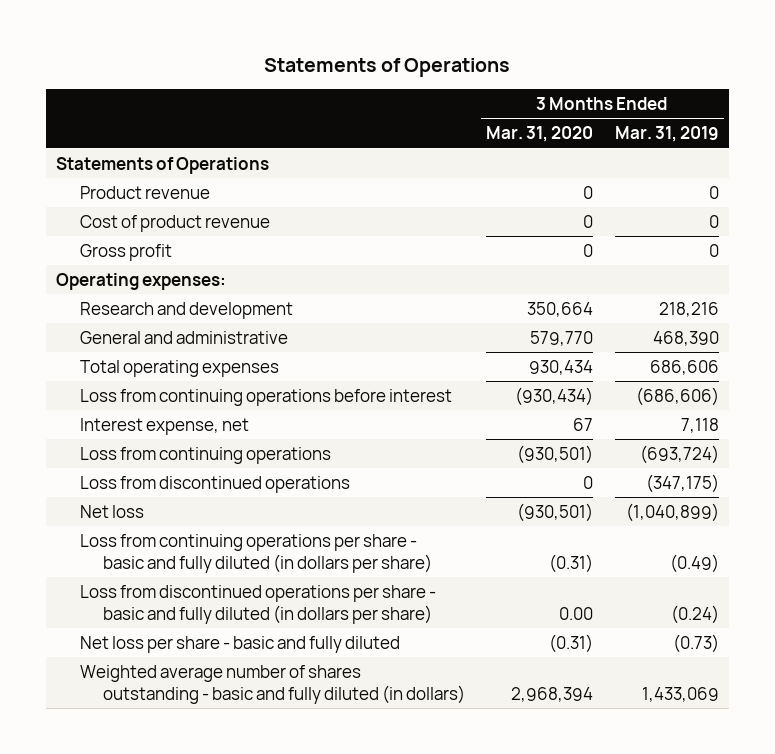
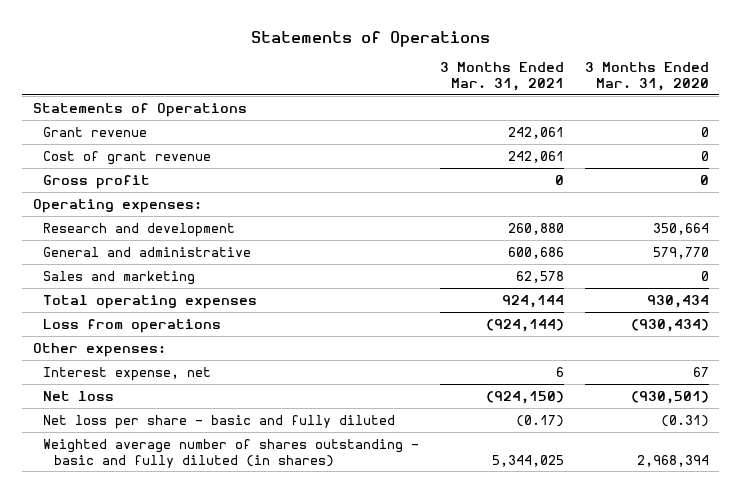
[614,126,719,143] Mar. 31, 2019 -> none
none -> [440,62,565,92] 3 Months Ended Mar. 31, 2021
[79,185,210,199] Product revenue -> [43,126,148,137] Grant revenue
[79,214,270,232] Cost of product revenue -> [43,150,212,165] Cost of grant revenue
none -> [43,270,196,285] Sales and marketing
[79,388,452,406] Loss from continuing operations before interest -> [43,318,222,333] Loss from operations
none -> [32,342,166,357] Other expenses:
[79,446,331,464] Loss from continuing operations -> none
[79,475,350,493] Loss from discontinued operations -> none
[79,533,433,573] Loss from continuing operations per share - basic and fully diluted (in dollars per share) -> none
[79,584,436,624] Loss from discontinued operations per share - basic and fully diluted (in dollars per share) -> none
[79,664,466,704] Weighted average number of shares outstanding - basic and fully diluted (in dollars) -> [43,438,420,468] Weighted average number of shares outstanding - basic and fully diluted (in shares)

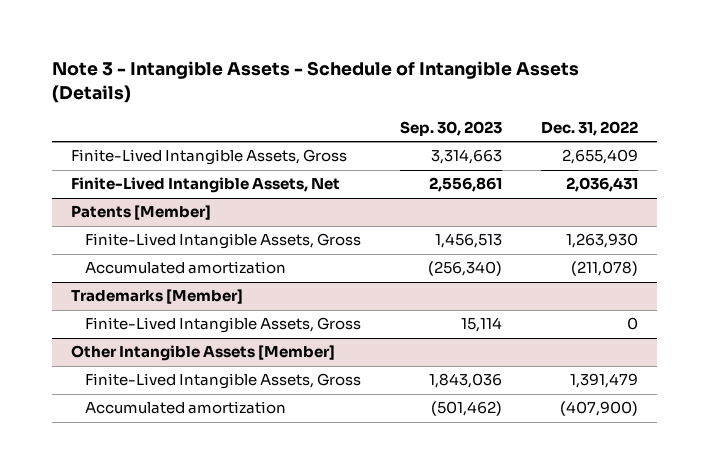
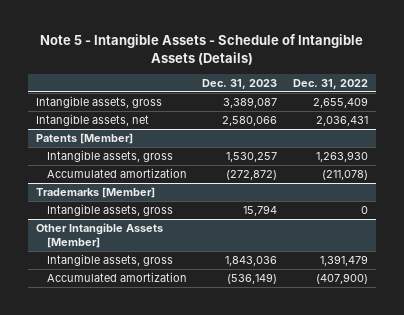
[52,61,580,103] Note 3 - Intangible Assets - Schedule of Intangible Assets (Details) -> [39,34,363,65] Note 5 - Intangible Assets - Schedule of Intangible Assets (Details)
[400,121,503,137] Sep. 30, 2023 -> none
none -> [202,78,278,89] Dec. 31, 2023
[71,149,348,166] Finite-Lived Intangible Assets, Gross -> [35,96,162,109] Intangible assets, gross
[71,177,341,194] Finite-Lived Intangible Assets, Net -> [35,114,149,127] Intangible assets, net
[85,233,362,250] Finite-Lived Intangible Assets, Gross -> [46,150,173,163] Intangible assets, gross
[85,317,362,334] Finite-Lived Intangible Assets, Gross -> [46,204,173,217] Intangible assets, gross
[85,373,362,390] Finite-Lived Intangible Assets, Gross -> [46,254,173,267] Intangible assets, gross

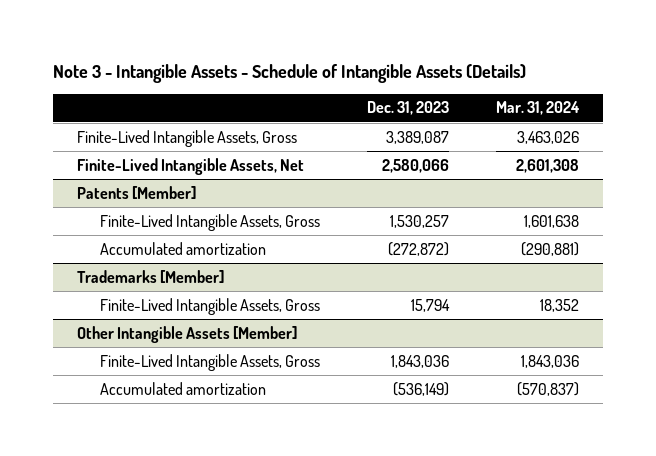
[39,34,363,65] Note 5 - Intangible Assets - Schedule of Intangible Assets (Details) -> [53,63,527,83] Note 3 - Intangible Assets - Schedule of Intangible Assets (Details)
[292,78,368,89] Dec. 31, 2022 -> none
none -> [496,101,581,116] Mar. 31, 2024
[35,96,162,109] Intangible assets, gross -> [76,129,297,147] Finite-Lived Intangible Assets, Gross
[35,114,149,127] Intangible assets, net -> [76,157,304,175] Finite-Lived Intangible Assets, Net
[46,150,173,163] Intangible assets, gross -> [99,213,320,231] Finite-Lived Intangible Assets, Gross
[46,204,173,217] Intangible assets, gross -> [99,297,320,315] Finite-Lived Intangible Assets, Gross
[46,254,173,267] Intangible assets, gross -> [99,353,320,371] Finite-Lived Intangible Assets, Gross

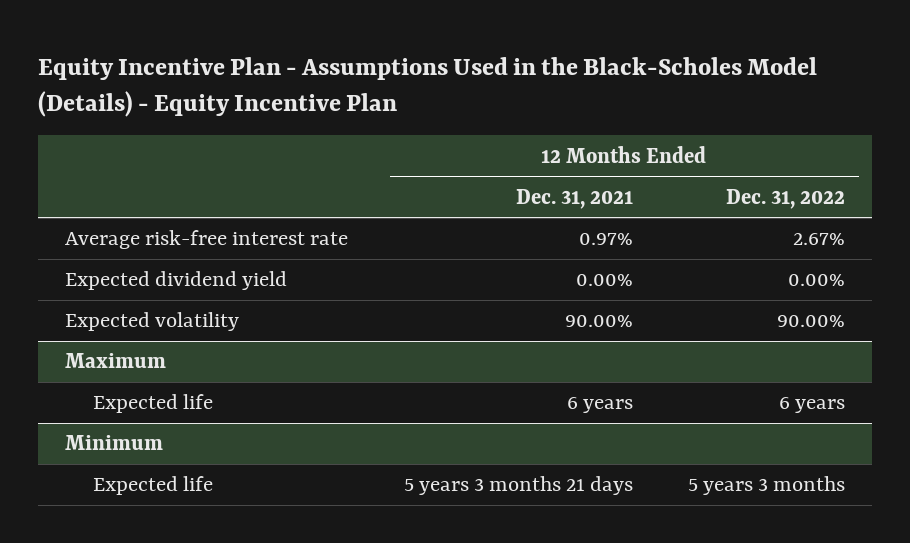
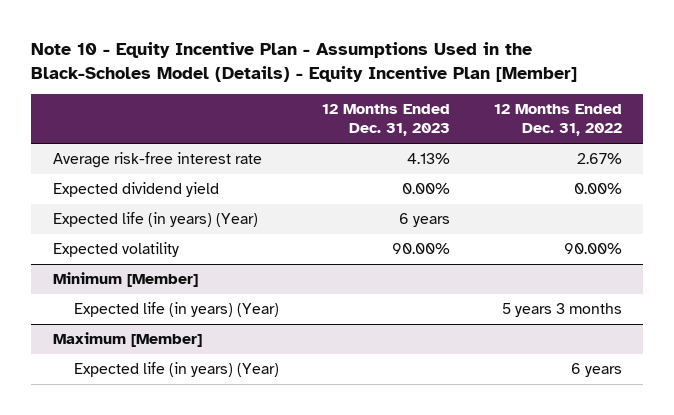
[37,56,817,118] Equity Incentive Plan - Assumptions Used in the Black-Scholes Model (Details) - Equity Incentive Plan -> [31,41,578,82] Note 10 - Equity Incentive Plan - Assumptions Used in the Black-Scholes Model (Details) - Equity Incentive Plan [Member]
[515,188,633,209] Dec. 31, 2021 -> none
none -> [322,104,451,137] 12 Months Ended Dec. 31, 2023
none -> [52,212,258,228] Expected life (in years) (Year)
[65,353,167,369] Maximum -> [52,272,198,288] Minimum [Member]
[92,394,213,414] Expected life -> [73,302,279,318] Expected life (in years) (Year)
[778,397,845,414] 6 years -> [501,303,622,318] 5 years 3 months
[65,435,164,451] Minimum -> [52,332,202,348] Maximum [Member]
[92,476,213,496] Expected life -> [73,362,279,378] Expected life (in years) (Year)
[687,476,845,496] 5 years 3 months -> [570,363,622,378] 6 years

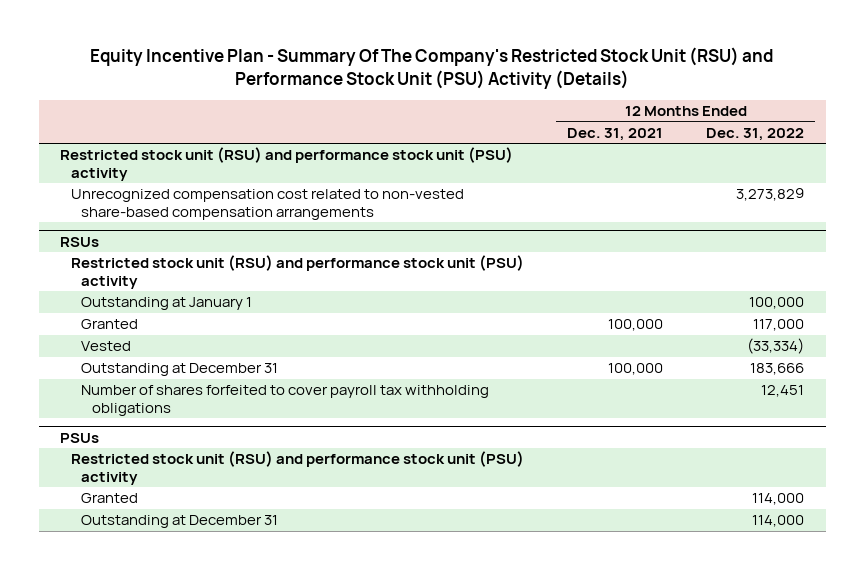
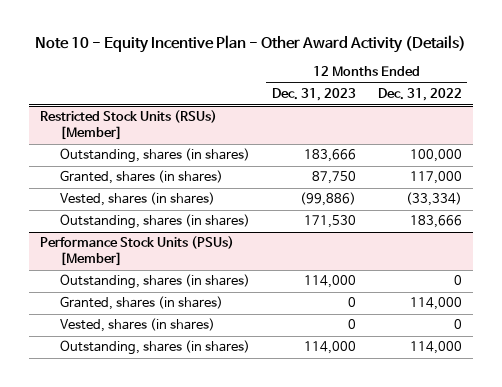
[90,46,774,89] Equity Incentive Plan - Summary Of The Company's Restricted Stock Unit (RSU) and Performance Stock Unit (PSU) Activity (Details) -> [34,35,466,54] Note 10 - Equity Incentive Plan - Other Award Activity (Details)
[567,127,664,141] Dec. 31, 2021 -> none
none -> [271,88,356,102] Dec. 31, 2023
[60,147,514,181] Restricted stock unit (RSU) and performance stock unit (PSU) activity -> none
[70,189,464,220] Unrecognized compensation cost related to non-vested share-based compensation arrangements -> none
[70,255,524,289] Restricted stock unit (RSU) and performance stock unit (PSU) activity -> none
[81,385,490,416] Number of shares forfeited to cover payroll tax withholding obligations -> none
[60,432,100,443] PSUs -> none
[70,451,524,485] Restricted stock unit (RSU) and performance stock unit (PSU) activity -> none
[60,236,100,247] RSUs -> [40,110,218,141] Restricted Stock Units (RSUs) [Member]
[81,297,253,311] Outstanding at January 1 -> [59,148,250,164] Outstanding, shares (in shares)
[81,319,139,330] Granted -> [59,170,223,185] Granted, shares (in shares)
[81,341,132,352] Vested -> [59,192,215,207] Vested, shares (in shares)
[81,363,279,377] Outstanding at December 31 -> [59,214,250,230] Outstanding, shares (in shares)
none -> [40,236,235,267] Performance Stock Units (PSUs) [Member]
none -> [59,274,250,290] Outstanding, shares (in shares)
[81,493,139,504] Granted -> [59,296,223,311] Granted, shares (in shares)
none -> [59,318,215,333] Vested, shares (in shares)
[81,515,279,529] Outstanding at December 31 -> [59,340,250,356] Outstanding, shares (in shares)

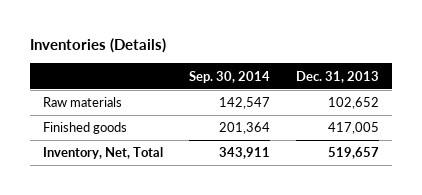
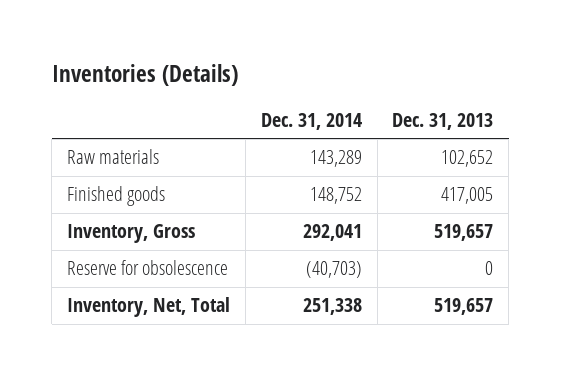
[189,70,271,83] Sep. 30, 2014 -> none
none -> [260,113,362,131] Dec. 31, 2014
none -> [67,224,196,244] Inventory, Gross
none -> [67,260,229,276] Reserve for obsolescence

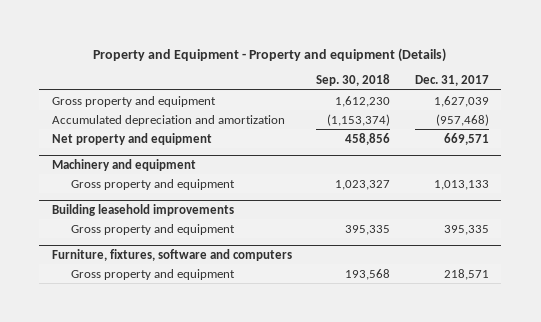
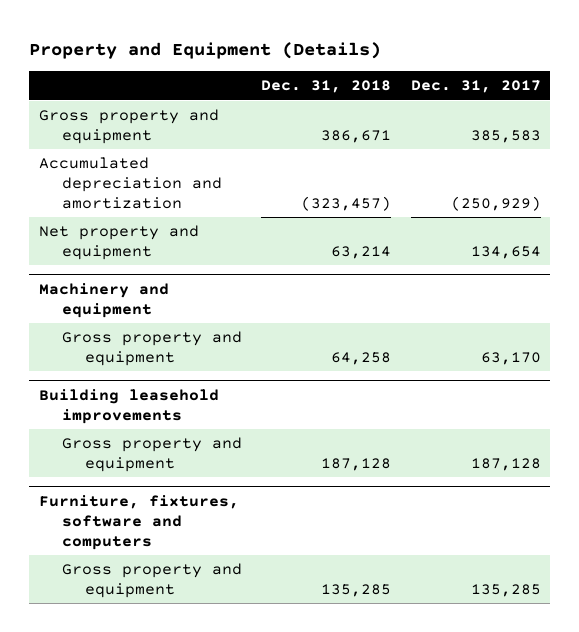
[93,47,447,62] Property and Equipment - Property and equipment (Details) -> [28,41,381,59] Property and Equipment (Details)
[316,74,391,87] Sep. 30, 2018 -> none
none -> [261,80,392,94] Dec. 31, 2018
[434,95,490,107] 1,627,039 -> [470,130,541,144] 385,583
[436,113,490,126] (957,468) -> [450,196,541,212] (250,929)
[444,132,490,145] 669,571 -> [470,246,541,260] 134,654
[434,179,490,190] 1,013,133 -> [480,352,541,366] 63,170
[444,224,490,235] 395,335 -> [470,458,541,472] 187,128
[444,268,490,280] 218,571 -> [470,584,541,598] 135,285

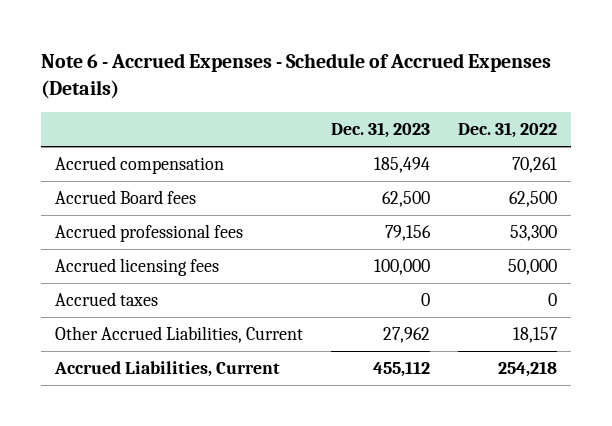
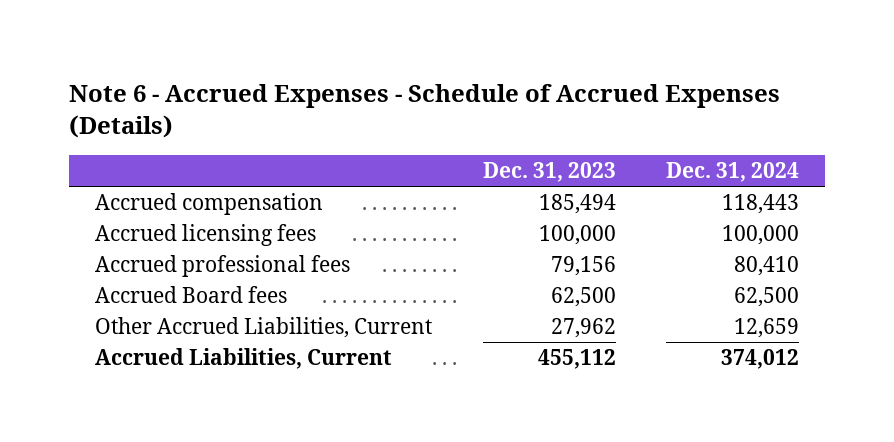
[457,122,557,139] Dec. 31, 2022 -> none
none -> [666,161,800,182] Dec. 31, 2024
[55,291,159,306] Accrued taxes -> none
[55,223,244,242] Accrued professional fees -> [94,255,350,278] Accrued professional fees
[55,189,197,204] Accrued Board fees -> [94,286,287,304] Accrued Board fees

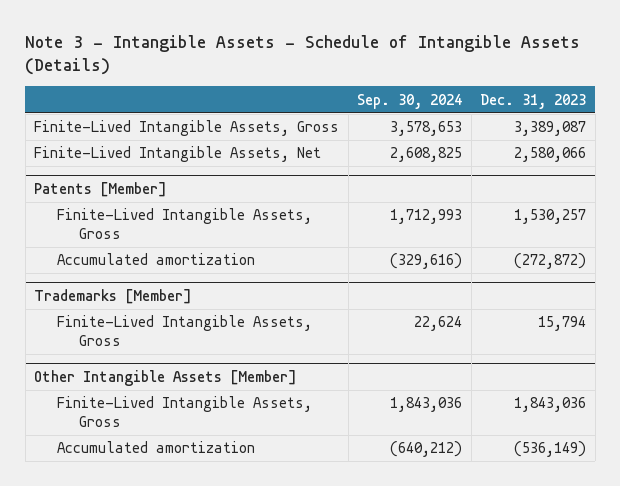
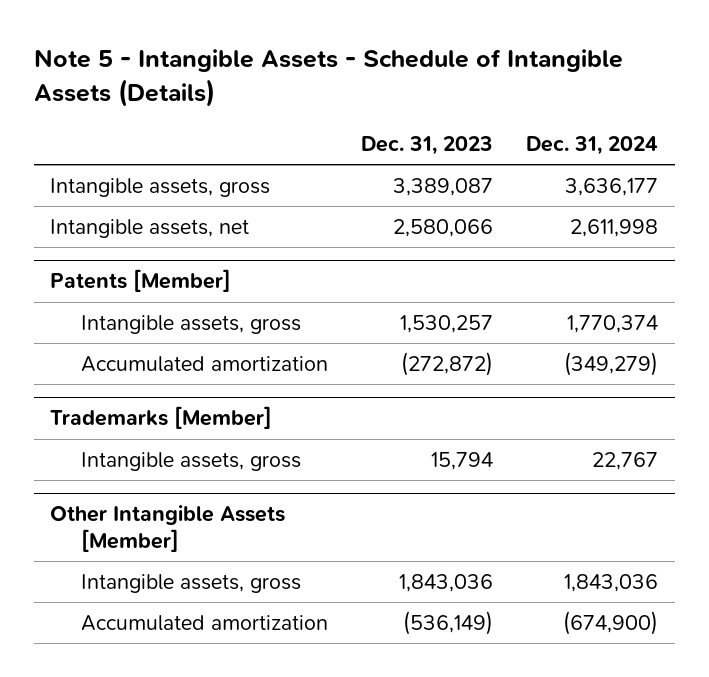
[25,35,581,76] Note 3 - Intangible Assets - Schedule of Intangible Assets (Details) -> [33,49,623,108] Note 5 - Intangible Assets - Schedule of Intangible Assets (Details)
[357,93,463,109] Sep. 30, 2024 -> none
none -> [526,135,659,155] Dec. 31, 2024
[34,120,340,137] Finite-Lived Intangible Assets, Gross -> [50,178,271,198] Intangible assets, gross
[34,146,322,163] Finite-Lived Intangible Assets, Net -> [50,219,250,239] Intangible assets, net
[56,208,312,239] Finite-Lived Intangible Assets, Gross -> [80,315,301,335] Intangible assets, gross
[56,315,312,346] Finite-Lived Intangible Assets, Gross -> [80,452,301,472] Intangible assets, gross
[56,396,312,427] Finite-Lived Intangible Assets, Gross -> [80,574,301,594] Intangible assets, gross

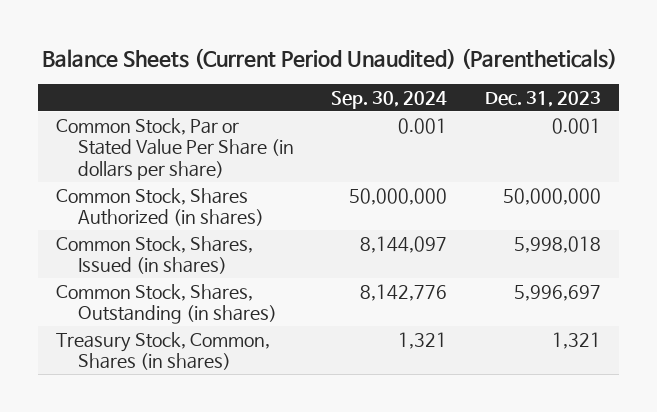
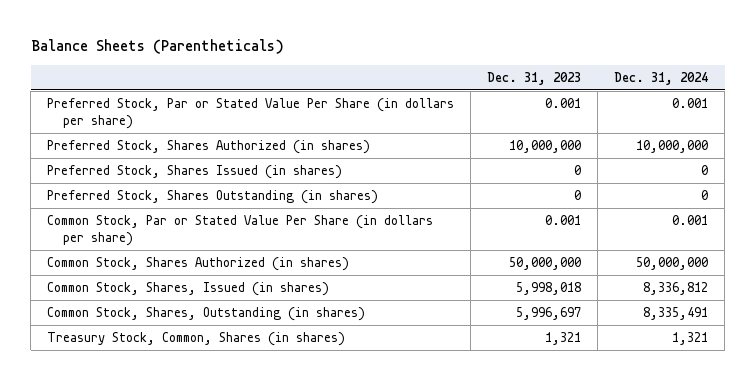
[41,47,617,69] Balance Sheets (Current Period Unaudited) (Parentheticals) -> [30,39,284,55] Balance Sheets (Parentheticals)
[331,91,448,110] Sep. 30, 2024 -> none
none -> [614,71,709,85] Dec. 31, 2024
none -> [47,98,455,130] Preferred Stock, Par or Stated Value Per Share (in dollars per share)
none -> [47,140,371,155] Preferred Stock, Shares Authorized (in shares)
none -> [47,165,343,180] Preferred Stock, Shares Issued (in shares)
none -> [47,190,379,205] Preferred Stock, Shares Outstanding (in shares)

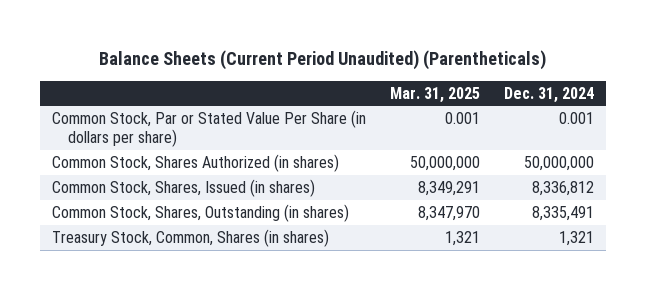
[30,39,284,55] Balance Sheets (Parentheticals) -> [99,49,547,70] Balance Sheets (Current Period Unaudited) (Parentheticals)
[487,71,582,85] Dec. 31, 2023 -> none
none -> [390,86,481,103] Mar. 31, 2025
[47,98,455,130] Preferred Stock, Par or Stated Value Per Share (in dollars per share) -> none
[47,140,371,155] Preferred Stock, Shares Authorized (in shares) -> none
[47,165,343,180] Preferred Stock, Shares Issued (in shares) -> none
[47,190,379,205] Preferred Stock, Shares Outstanding (in shares) -> none

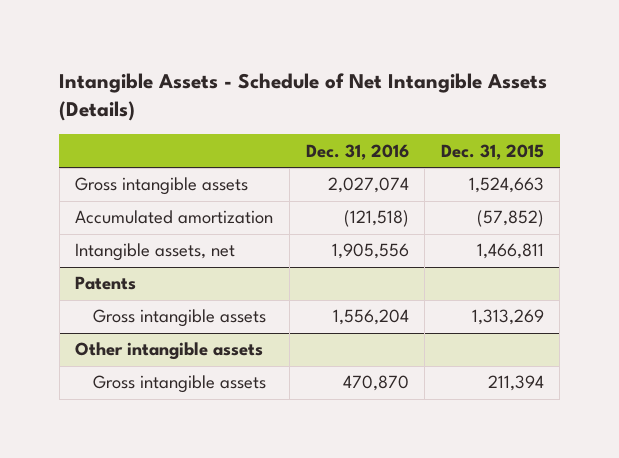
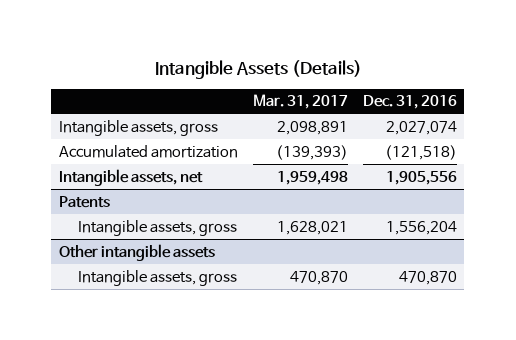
[59,72,548,122] Intangible Assets - Schedule of Net Intangible Assets (Details) -> [154,59,362,79] Intangible Assets (Details)
[440,143,544,160] Dec. 31, 2015 -> none
none -> [252,94,348,110] Mar. 31, 2017
[75,177,249,196] Gross intangible assets -> [58,119,218,136] Intangible assets, gross
[92,309,266,328] Gross intangible assets -> [78,219,238,236] Intangible assets, gross
[92,375,266,394] Gross intangible assets -> [78,269,238,286] Intangible assets, gross

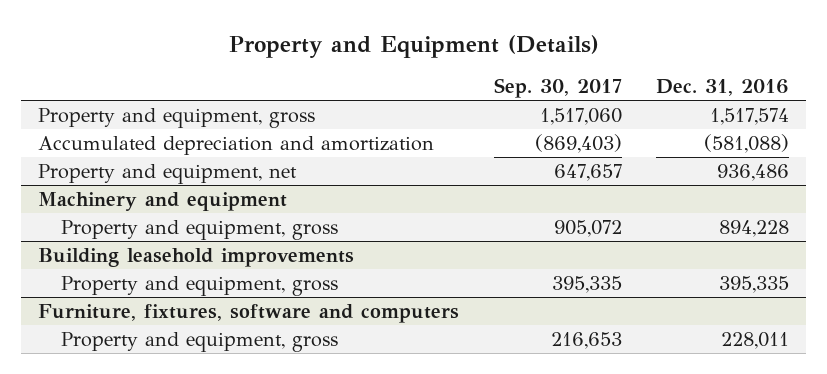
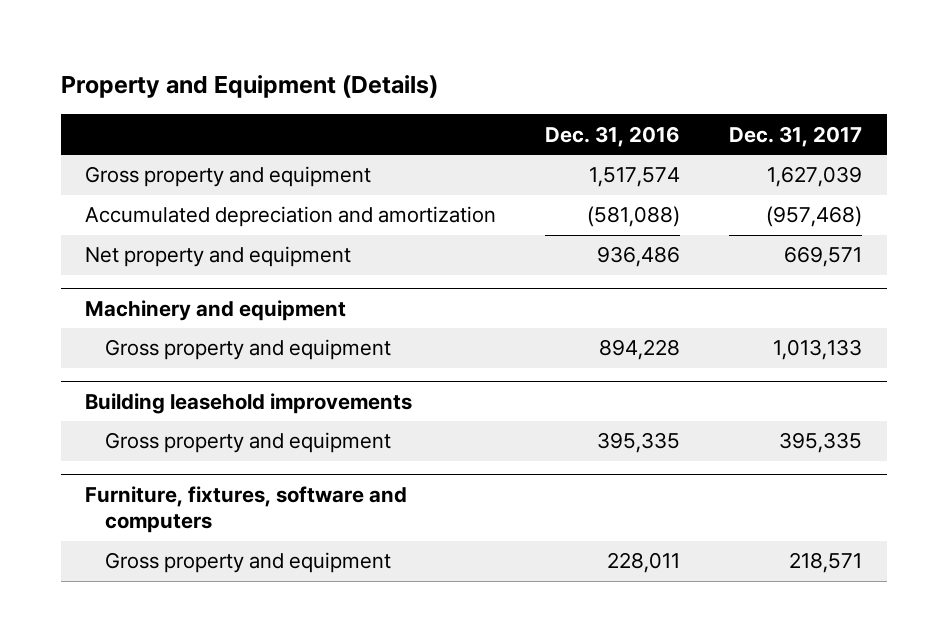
[493,78,622,99] Sep. 30, 2017 -> none
none -> [729,125,863,147] Dec. 31, 2017
[38,107,316,128] Property and equipment, gross -> [85,166,372,188] Gross property and equipment
[38,163,298,184] Property and equipment, net -> [85,246,352,268] Net property and equipment
[60,219,338,240] Property and equipment, gross -> [104,339,391,361] Gross property and equipment
[60,275,338,296] Property and equipment, gross -> [104,432,391,454] Gross property and equipment
[60,331,338,352] Property and equipment, gross -> [104,552,391,574] Gross property and equipment

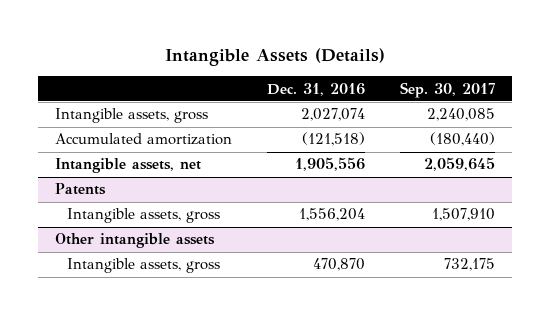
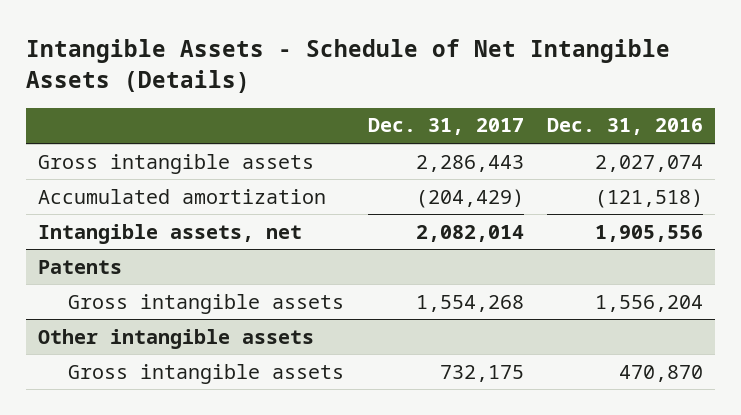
[164,48,385,67] Intangible Assets (Details) -> [26,39,671,93] Intangible Assets - Schedule of Net Intangible Assets (Details)
[399,81,495,98] Sep. 30, 2017 -> none
none -> [367,118,524,136] Dec. 31, 2017
[55,108,209,124] Intangible assets, gross -> [38,153,315,174] Gross intangible assets
[67,208,221,224] Intangible assets, gross -> [68,293,345,314] Gross intangible assets
[67,258,221,274] Intangible assets, gross -> [68,363,345,384] Gross intangible assets

